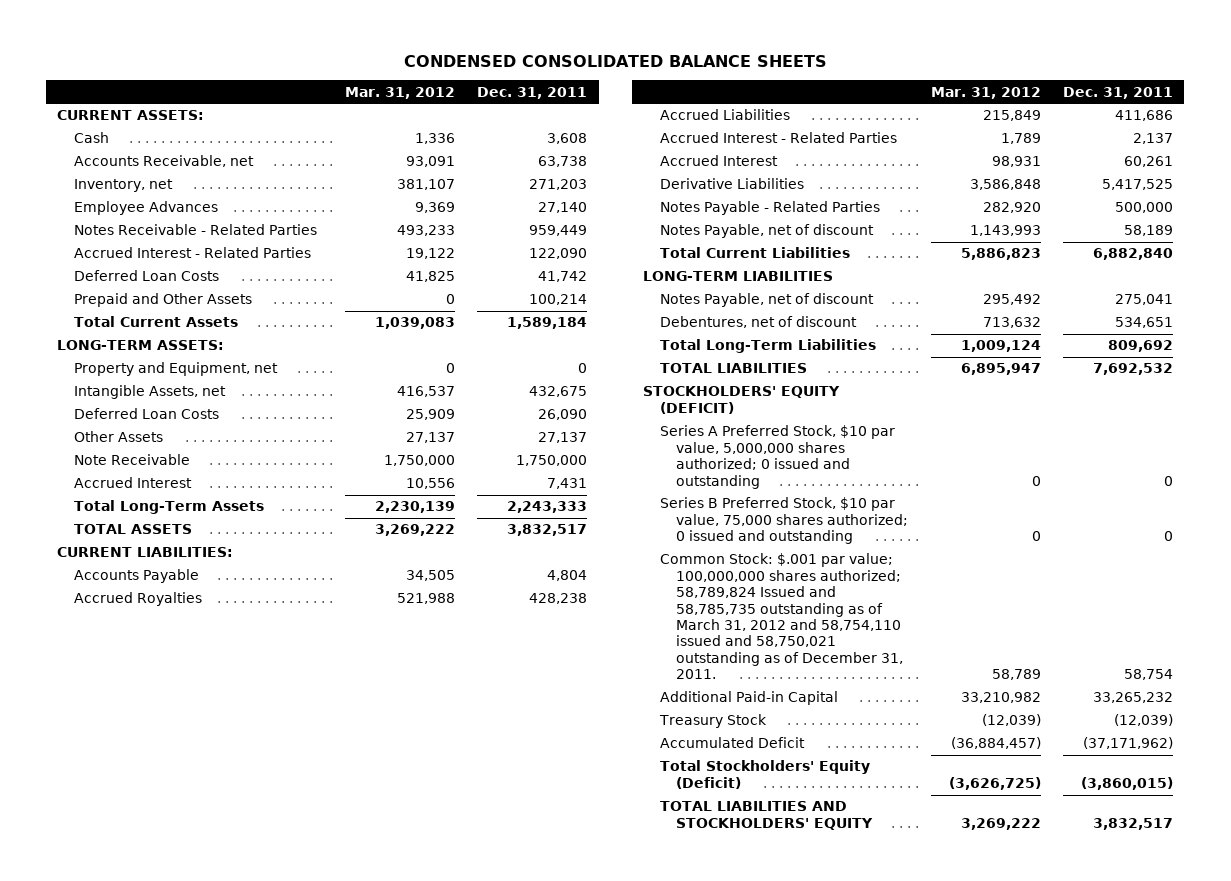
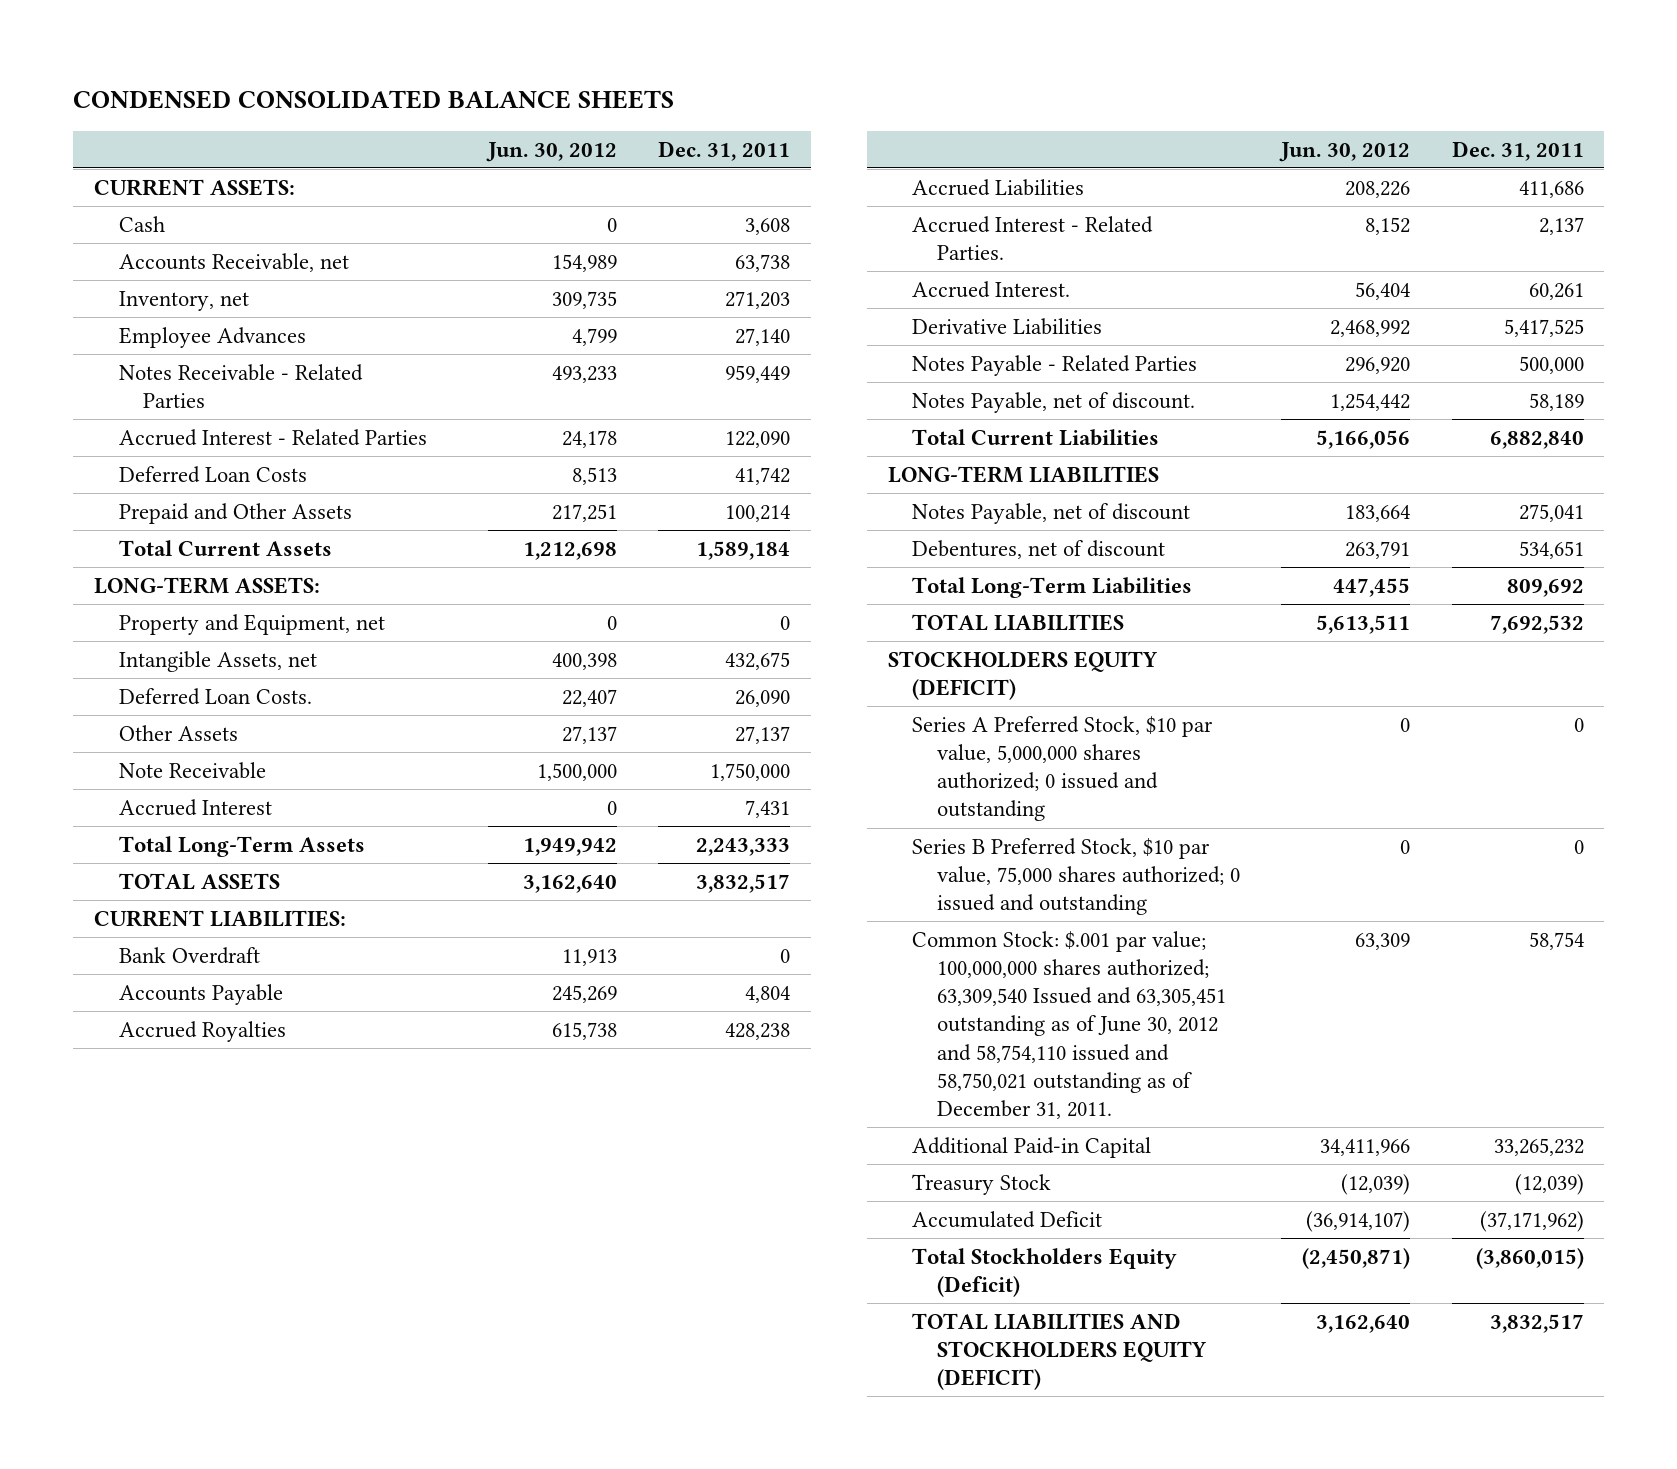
[344,86,455,99] Mar. 31, 2012 -> none
none -> [485,141,617,162] Jun. 30, 2012
[73,408,219,420] Deferred Loan Costs -> [118,687,312,705] Deferred Loan Costs.
none -> [118,946,260,964] Bank Overdraft
[659,132,897,144] Accrued Interest - Related Parties -> [912,215,1154,261] Accrued Interest - Related Parties.
[659,155,778,167] Accrued Interest -> [912,280,1071,298] Accrued Interest.
[659,224,874,239] Notes Payable, net of discount -> [912,391,1196,413] Notes Payable, net of discount.
[643,386,841,414] STOCKHOLDERS' EQUITY (DEFICIT) -> [887,650,1158,701] STOCKHOLDERS EQUITY (DEFICIT)
[659,553,903,680] Common Stock: $.001 par value; 100,000,000 shares authorized; 58,789,824 Issued and 58,785,735 outstanding as of March 31, 2012 and 58,754,110 issued and 58,750,021 outstanding as of December 31, 2011. -> [912,930,1227,1119] Common Stock: $.001 par value; 100,000,000 shares authorized; 63,309,540 Issued and 63,305,451 outstanding as of June 30, 2012 and 58,754,110 issued and 58,750,021 outstanding as of December 31, 2011.
[659,760,870,789] Total Stockholders' Equity (Deficit) -> [912,1247,1178,1298] Total Stockholders Equity (Deficit)
[659,801,873,830] TOTAL LIABILITIES AND STOCKHOLDERS' EQUITY -> [912,1312,1208,1391] TOTAL LIABILITIES AND STOCKHOLDERS EQUITY (DEFICIT)

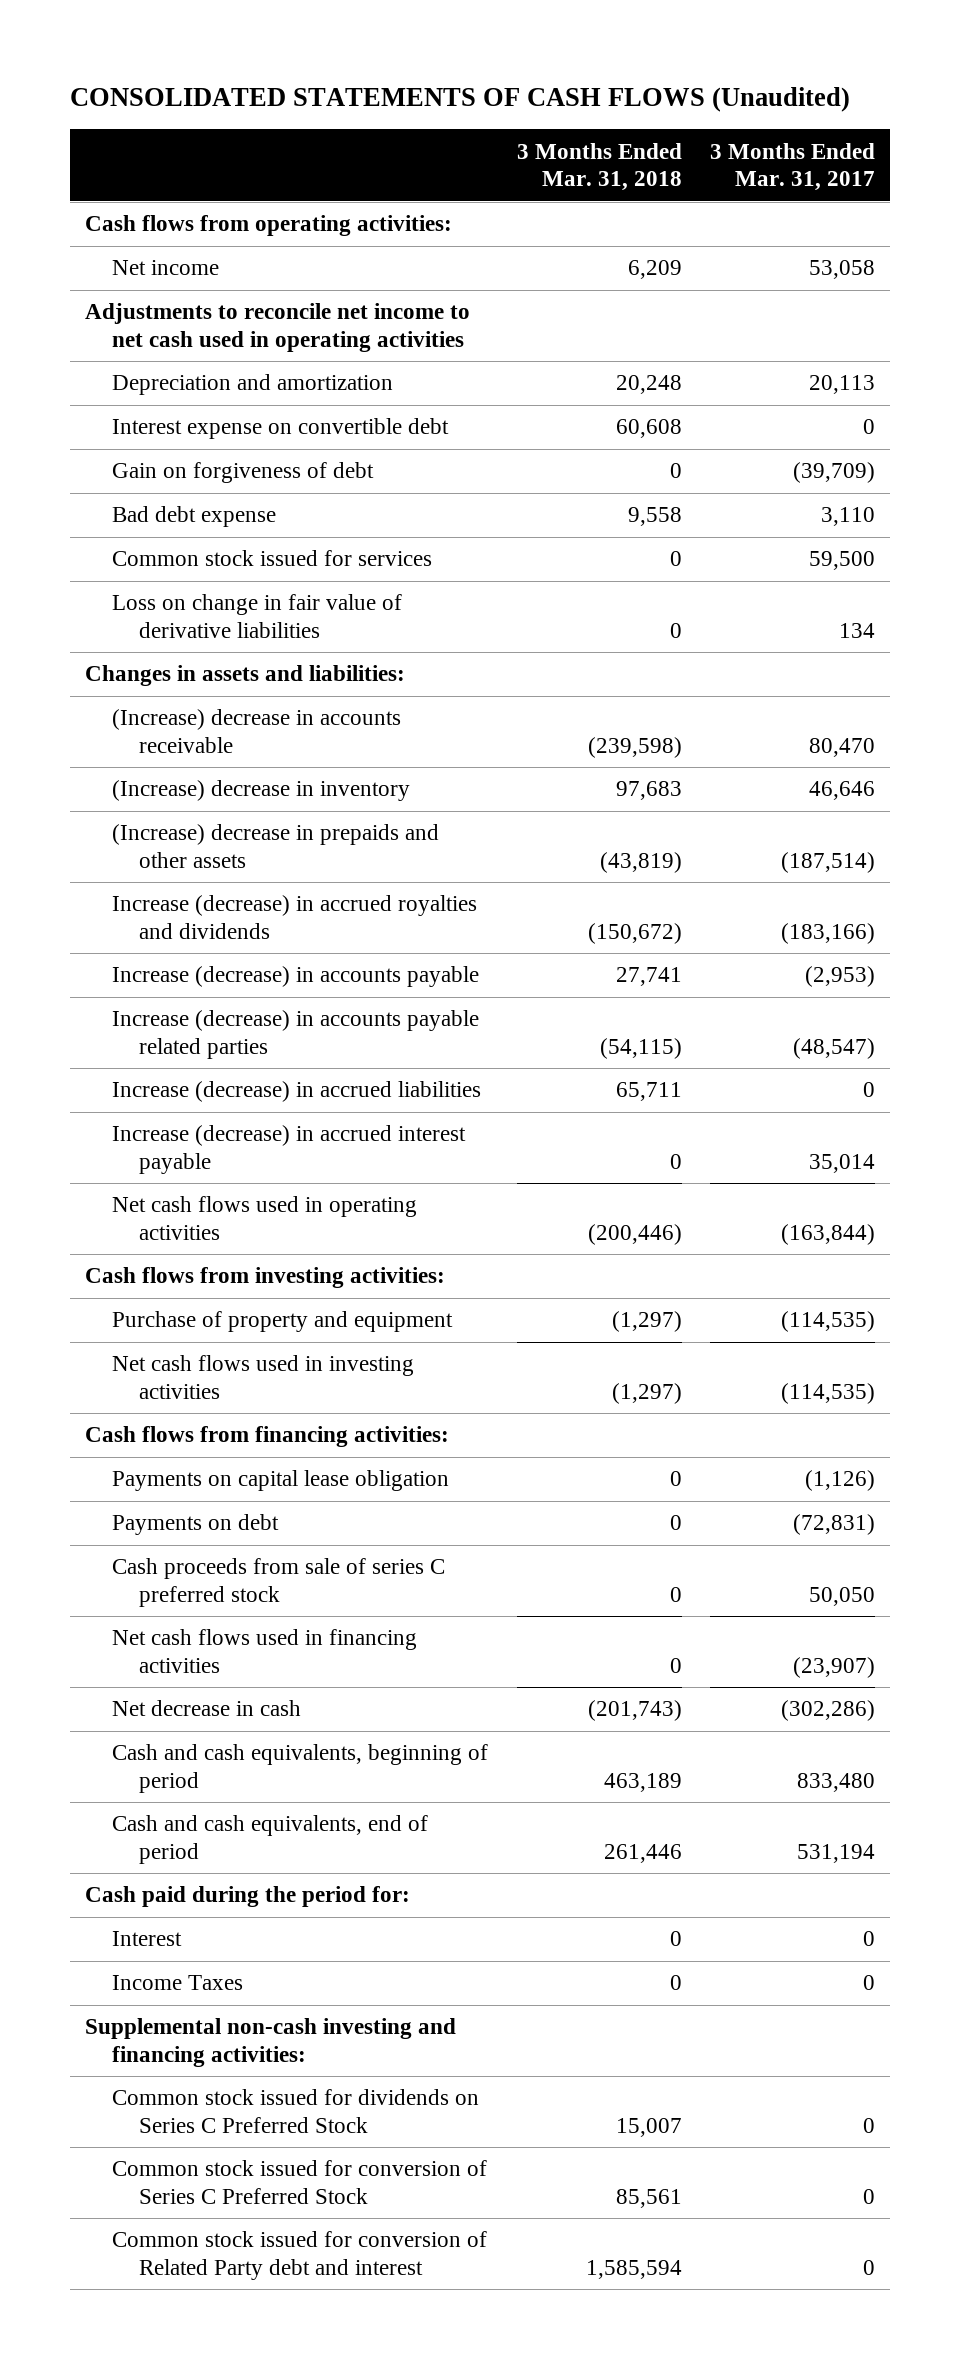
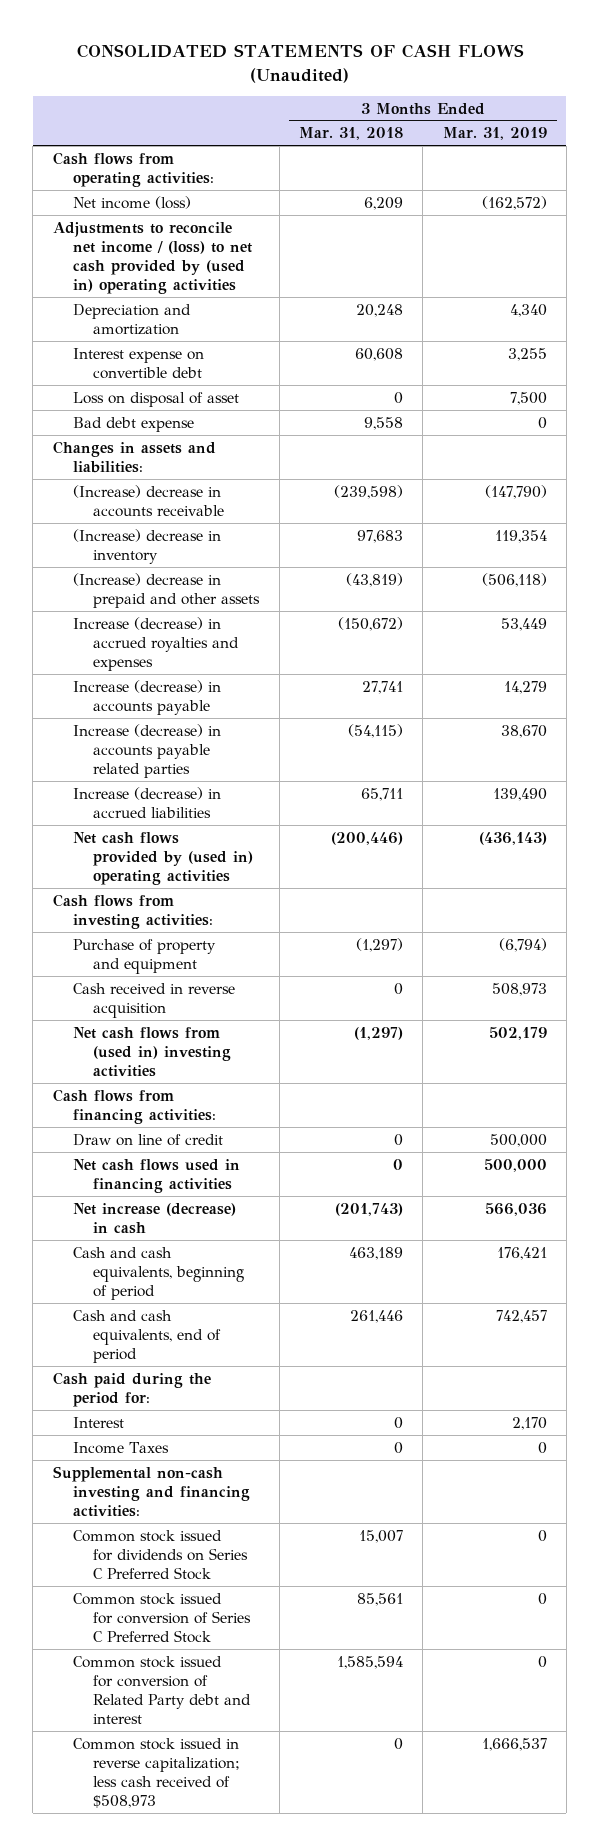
[710,142,876,192] 3 Months Ended Mar. 31, 2017 -> none
none -> [442,127,547,141] Mar. 31, 2019
[112,260,220,276] Net income -> [72,195,191,209] Net income (loss)
[84,303,470,352] Adjustments to reconcile net income to net cash used in operating activities -> [52,221,252,294] Adjustments to reconcile net income / (loss) to net cash provided by (used in) operating activities
[112,462,375,484] Gain on forgiveness of debt -> none
none -> [72,391,239,407] Loss on disposal of asset
[112,550,433,567] Common stock issued for services -> none
[112,594,403,638] Loss on change in fair value of derivative liabilities -> none
[112,824,440,868] (Increase) decrease in prepaids and other assets -> [72,572,261,608] (Increase) decrease in prepaid and other assets
[112,895,478,939] Increase (decrease) in accrued royalties and dividends -> [72,616,240,671] Increase (decrease) in accrued royalties and expenses
[112,1125,467,1174] Increase (decrease) in accrued interest payable -> none
[112,1196,418,1240] Net cash flows used in operating activities -> [72,831,254,885] Net cash flows provided by (used in) operating activities
none -> [72,982,235,1018] Cash received in reverse acquisition
[112,1355,415,1399] Net cash flows used in investing activities -> [72,1026,232,1077] Net cash flows from (used in) investing activities
[112,1470,450,1492] Payments on capital lease obligation -> none
[112,1514,280,1536] Payments on debt -> none
[112,1558,446,1607] Cash proceeds from sale of series C preferred stock -> none
none -> [72,1133,223,1146] Draw on line of credit
[112,1700,302,1717] Net decrease in cash -> [72,1202,236,1234] Net increase (decrease) in cash
none -> [72,1737,241,1808] Common stock issued in reverse capitalization; less cash received of $508,973

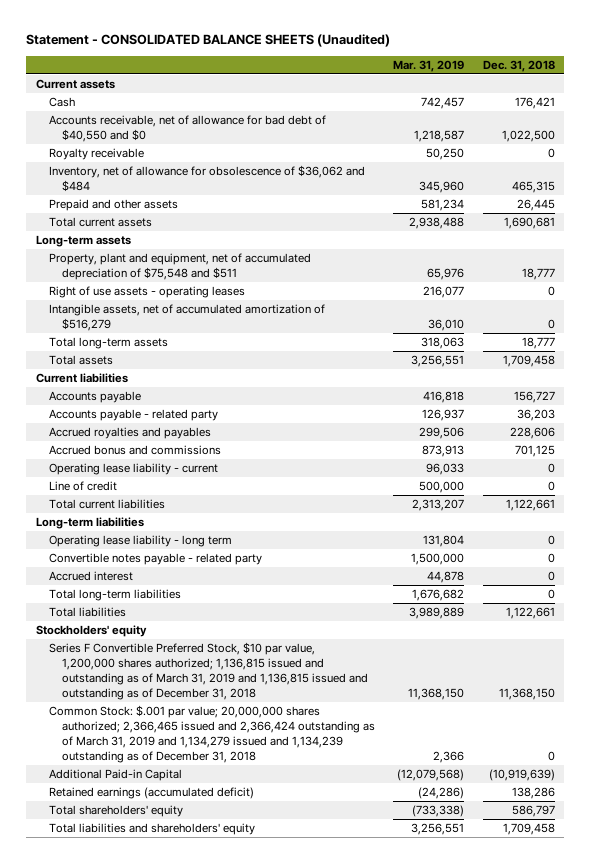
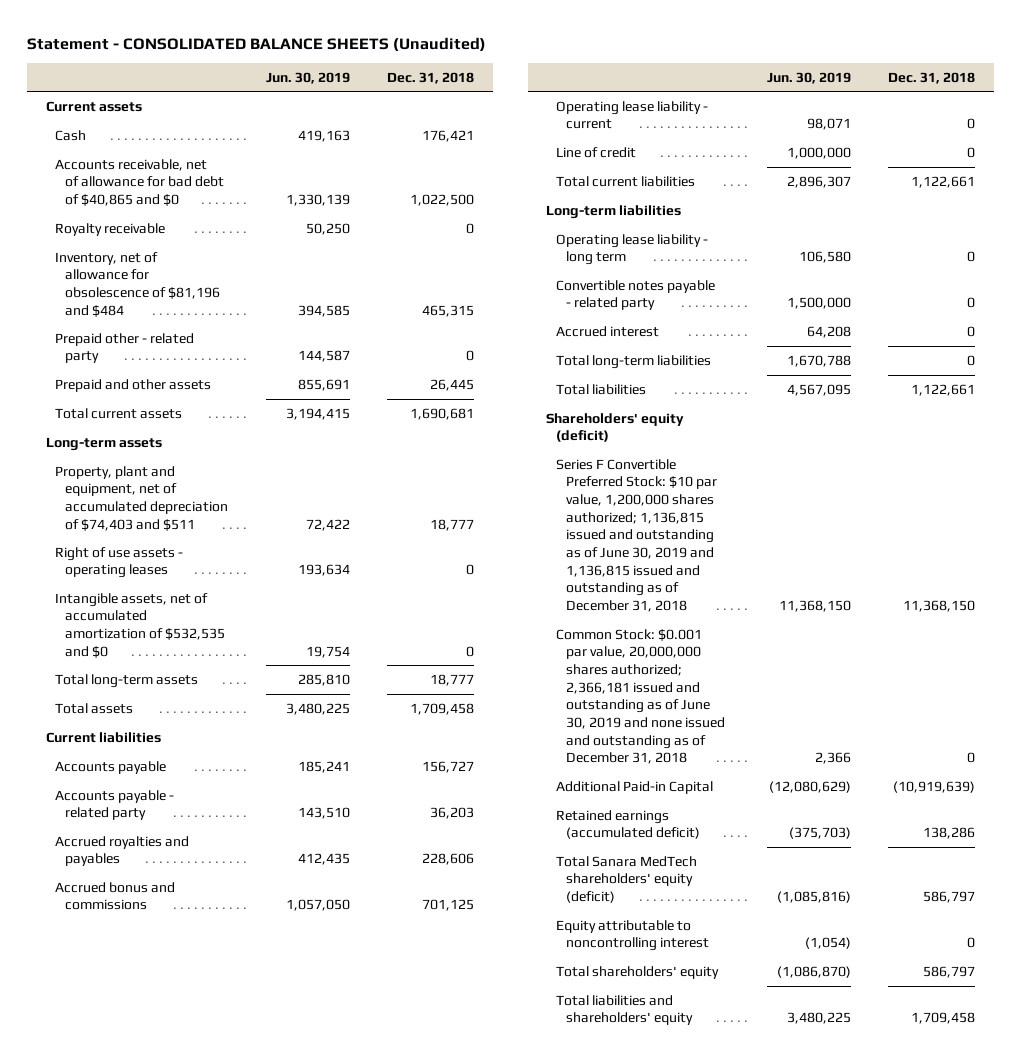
[393,59,465,72] Mar. 31, 2019 -> none
none -> [265,71,350,84] Jun. 30, 2019
[48,115,326,143] Accounts receivable, net of allowance for bad debt of $40,550 and $0 -> [55,158,225,207] Accounts receivable, net of allowance for bad debt of $40,865 and $0
[48,165,365,193] Inventory, net of allowance for obsolescence of $36,062 and $484 -> [55,251,221,317] Inventory, net of allowance for obsolescence of $81,196 and $484
none -> [55,332,195,364] Prepaid other - related party
[48,253,311,281] Property, plant and equipment, net of accumulated depreciation of $75,548 and $511 -> [55,465,229,531] Property, plant and equipment, net of accumulated depreciation of $74,403 and $511
[48,304,325,332] Intangible assets, net of accumulated amortization of $516,279 -> [55,592,226,658] Intangible assets, net of accumulated amortization of $532,535 and $0
[35,625,147,638] Stockholders' equity -> [546,412,685,443] Shareholders' equity (deficit)
[48,642,368,700] Series F Convertible Preferred Stock, $10 par value, 1,200,000 shares authorized; 1,136,815 issued and outstanding as of March 31, 2019 and 1,136,815 issued and outstanding as of December 31, 2018 -> [556,458,718,612] Series F Convertible Preferred Stock: $10 par value, 1,200,000 shares authorized; 1,136,815 issued and outstanding as of June 30, 2019 and 1,136,815 issued and outstanding as of December 31, 2018
[48,705,375,763] Common Stock: $.001 par value; 20,000,000 shares authorized; 2,366,465 issued and 2,366,424 outstanding as of March 31, 2019 and 1,134,279 issued and 1,134,239 outstanding as of December 31, 2018 -> [556,628,726,765] Common Stock: $0.001 par value, 20,000,000 shares authorized; 2,366,181 issued and outstanding as of June 30, 2019 and none issued and outstanding as of December 31, 2018
none -> [556,855,698,904] Total Sanara MedTech shareholders' equity (deficit)
none -> [556,919,710,952] Equity attributable to noncontrolling interest

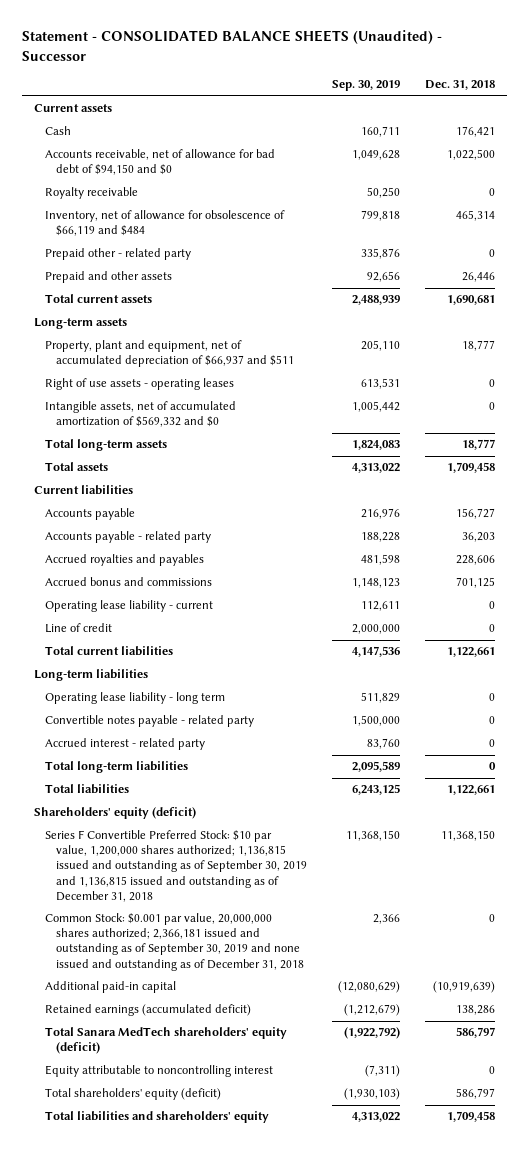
[26,36,486,52] Statement - CONSOLIDATED BALANCE SHEETS (Unaudited) -> [21,30,442,61] Statement - CONSOLIDATED BALANCE SHEETS (Unaudited) - Successor
[265,71,350,84] Jun. 30, 2019 -> none
none -> [331,80,400,92] Sep. 30, 2019
[55,158,225,207] Accounts receivable, net of allowance for bad debt of $40,865 and $0 -> [45,149,276,176] Accounts receivable, net of allowance for bad debt of $94,150 and $0
[55,251,221,317] Inventory, net of allowance for obsolescence of $81,196 and $484 -> [45,210,286,237] Inventory, net of allowance for obsolescence of $66,119 and $484
[422,304,475,317] 465,315 -> [455,210,495,222] 465,314
[430,378,475,391] 26,445 -> [461,272,495,283] 26,446
[55,465,229,531] Property, plant and equipment, net of accumulated depreciation of $74,403 and $511 -> [45,340,295,368] Property, plant and equipment, net of accumulated depreciation of $66,937 and $511
[55,592,226,658] Intangible assets, net of accumulated amortization of $532,535 and $0 -> [45,401,237,428] Intangible assets, net of accumulated amortization of $569,332 and $0
[556,325,660,337] Accrued interest -> [45,738,206,751] Accrued interest - related party
[556,458,718,612] Series F Convertible Preferred Stock: $10 par value, 1,200,000 shares authorized; 1,136,815 issued and outstanding as of June 30, 2019 and 1,136,815 issued and outstanding as of December 31, 2018 -> [45,830,308,902] Series F Convertible Preferred Stock: $10 par value, 1,200,000 shares authorized; 1,136,815 issued and outstanding as of September 30, 2019 and 1,136,815 issued and outstanding as of December 31, 2018
[556,628,726,765] Common Stock: $0.001 par value, 20,000,000 shares authorized; 2,366,181 issued and outstanding as of June 30, 2019 and none issued and outstanding as of December 31, 2018 -> [45,913,305,971] Common Stock: $0.001 par value, 20,000,000 shares authorized; 2,366,181 issued and outstanding as of September 30, 2019 and none issued and outstanding as of December 31, 2018
[556,780,714,794] Additional Paid-in Capital -> [45,981,177,994] Additional paid-in capital
[556,965,720,979] Total shareholders' equity -> [45,1088,222,1101] Total shareholders' equity (deficit)

